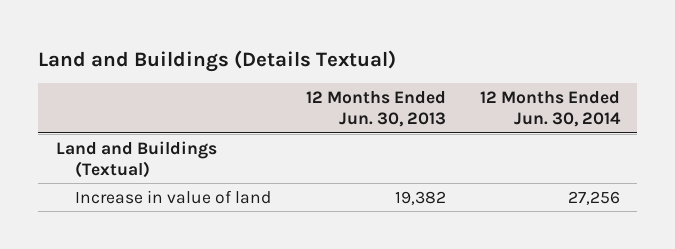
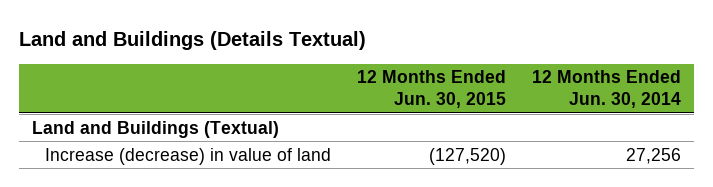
[305,91,446,128] 12 Months Ended Jun. 30, 2013 -> none
none -> [357,70,507,109] 12 Months Ended Jun. 30, 2015
[75,189,272,204] Increase in value of land -> [44,147,331,165] Increase (decrease) in value of land

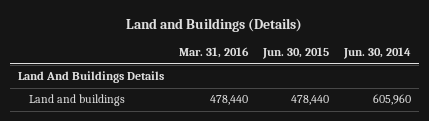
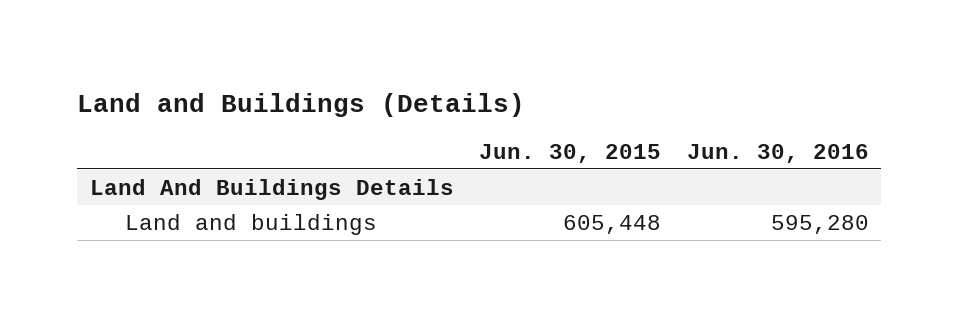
[178,47,249,59] Mar. 31, 2016 -> none
[343,47,412,60] Jun. 30, 2014 -> none
none -> [686,144,869,164] Jun. 30, 2016
[291,95,330,106] 478,440 -> [563,214,662,234] 605,448

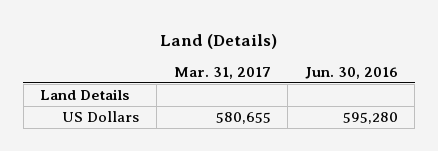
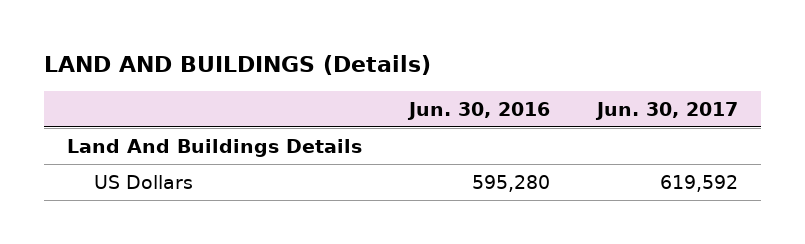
[160,34,278,50] Land (Details) -> [43,55,431,76] LAND AND BUILDINGS (Details)
[173,67,271,80] Mar. 31, 2017 -> none
none -> [594,101,738,120] Jun. 30, 2017
[40,89,130,101] Land Details -> [67,138,363,157] Land And Buildings Details

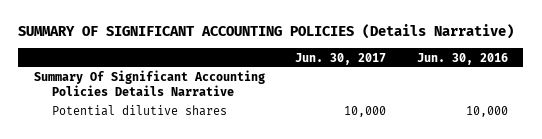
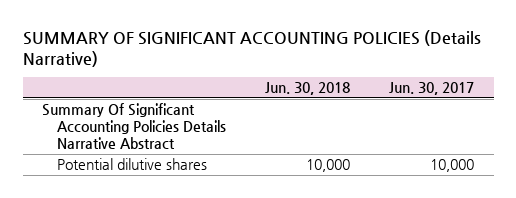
[417,52,509,65] Jun. 30, 2016 -> none
none -> [265,82,351,96] Jun. 30, 2018
[33,70,265,97] Summary Of Significant Accounting Policies Details Narrative -> [42,103,227,150] Summary Of Significant Accounting Policies Details Narrative Abstract

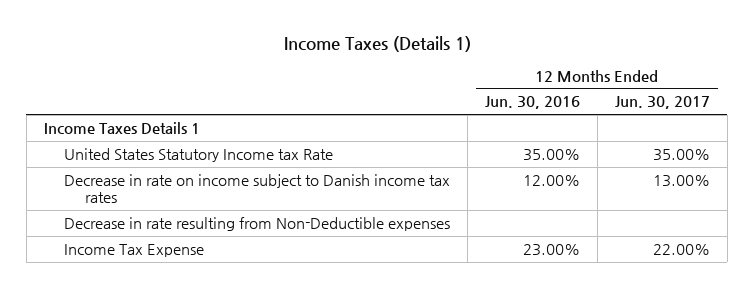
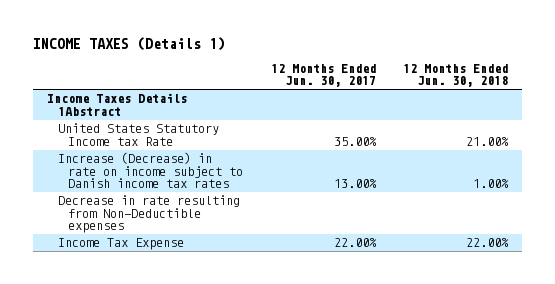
[283,35,471,52] Income Taxes (Details 1) -> [33,37,226,52] INCOME TAXES (Details 1)
[485,96,581,110] Jun. 30, 2016 -> none
none -> [403,63,509,88] 12 Months Ended Jun. 30, 2018
[43,121,200,134] Income Taxes Details 1 -> [46,93,187,116] Income Taxes Details 1Abstract
[64,173,451,203] Decrease in rate on income subject to Danish income tax rates -> [57,152,244,189] Increase (Decrease) in rate on income subject to Danish income tax rates

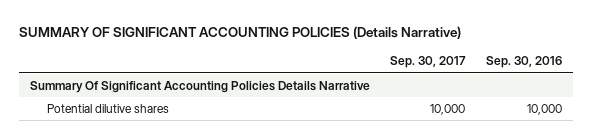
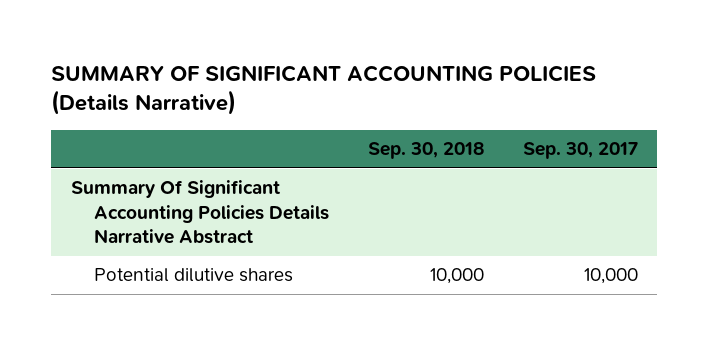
[486,56,563,69] Sep. 30, 2016 -> none
none -> [368,142,485,160] Sep. 30, 2018
[29,80,370,93] Summary Of Significant Accounting Policies Details Narrative -> [70,180,330,245] Summary Of Significant Accounting Policies Details Narrative Abstract

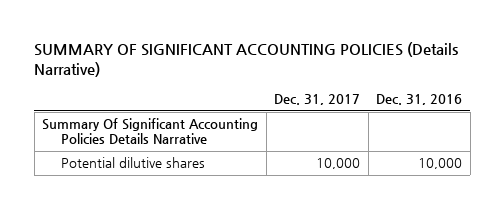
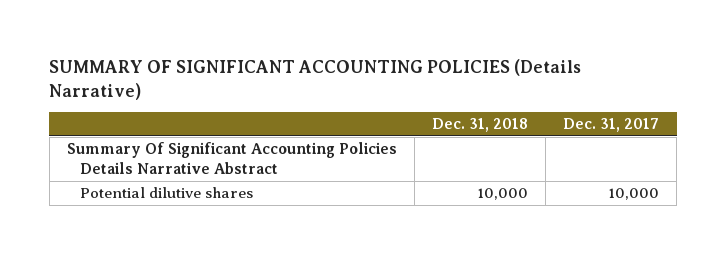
[376,94,463,106] Dec. 31, 2016 -> none
none -> [432,117,529,132] Dec. 31, 2018
[42,118,259,145] Summary Of Significant Accounting Policies Details Narrative -> [66,142,397,174] Summary Of Significant Accounting Policies Details Narrative Abstract

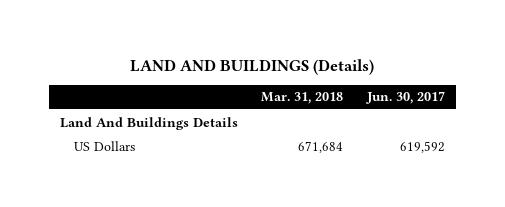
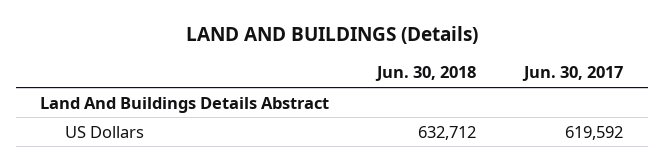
[261,92,344,105] Mar. 31, 2018 -> none
none -> [375,66,477,82] Jun. 30, 2018
[60,116,239,130] Land And Buildings Details -> [39,96,329,113] Land And Buildings Details Abstract

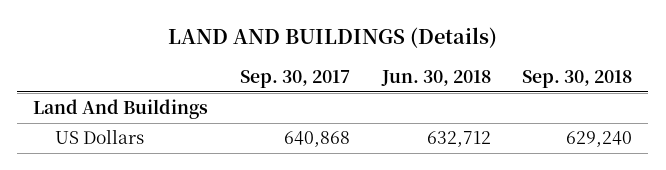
[522,66,624,82] Jun. 30, 2017 -> none
none -> [239,70,350,89] Sep. 30, 2017
none -> [522,70,633,89] Sep. 30, 2018
[39,96,329,113] Land And Buildings Details Abstract -> [33,99,209,120] Land And Buildings

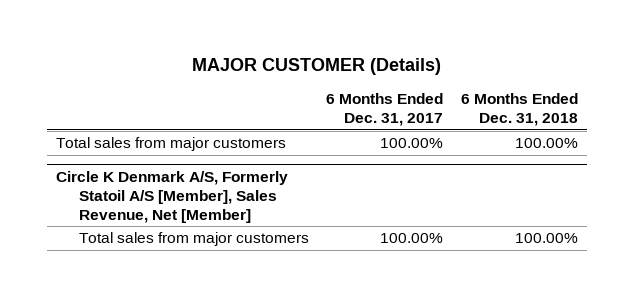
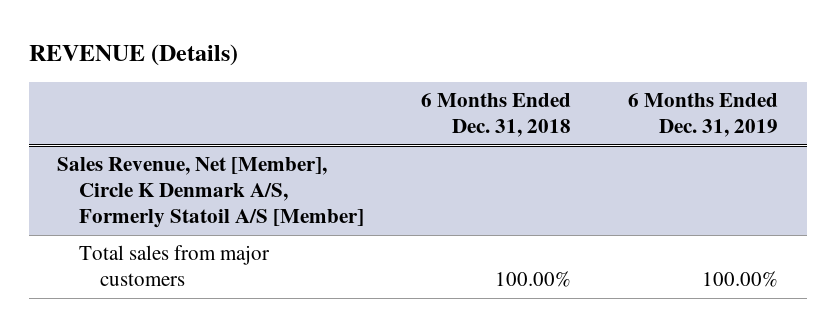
[191,58,441,76] MAJOR CUSTOMER (Details) -> [28,43,238,66] REVENUE (Details)
[326,93,444,127] 6 Months Ended Dec. 31, 2017 -> none
none -> [628,93,779,138] 6 Months Ended Dec. 31, 2019
[55,137,286,152] Total sales from major customers -> none
[55,170,288,223] Circle K Denmark A/S, Formerly Statoil A/S [Member], Sales Revenue, Net [Member] -> [57,157,364,229] Sales Revenue, Net [Member], Circle K Denmark A/S, Formerly Statoil A/S [Member]

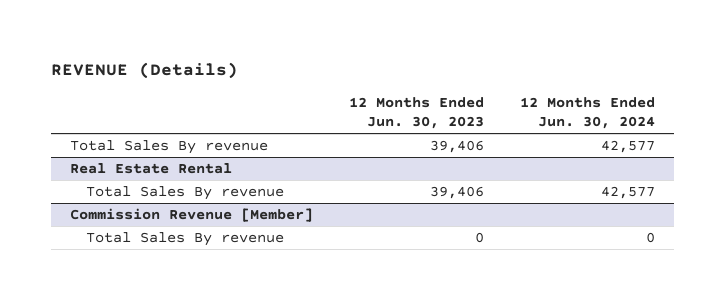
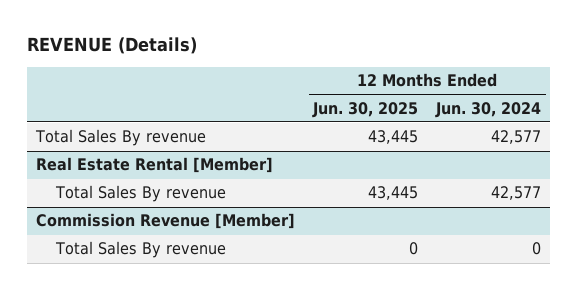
[348,96,484,130] 12 Months Ended Jun. 30, 2023 -> none
none -> [312,101,419,118] Jun. 30, 2025
[69,163,232,175] Real Estate Rental -> [36,157,274,174] Real Estate Rental [Member]

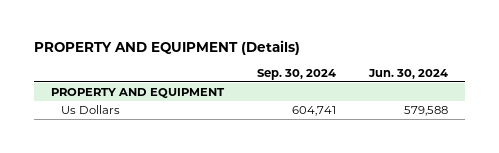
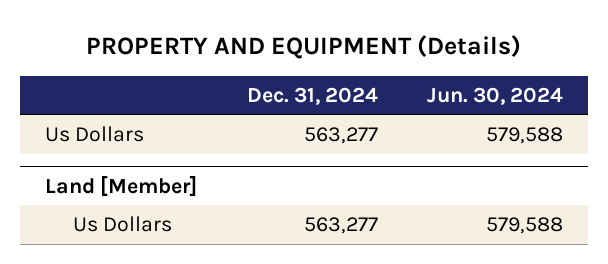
[257,69,337,81] Sep. 30, 2024 -> none
none -> [246,86,378,105] Dec. 31, 2024
[50,88,225,99] PROPERTY AND EQUIPMENT -> none
none -> [45,175,198,197] Land [Member]
none -> [72,216,172,233] Us Dollars

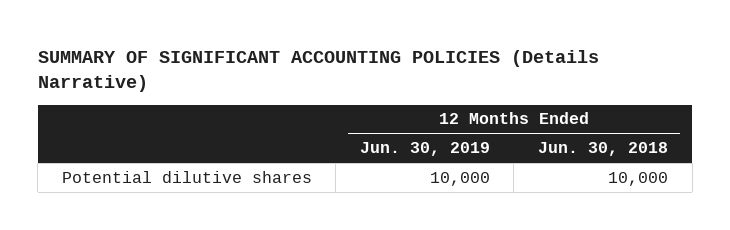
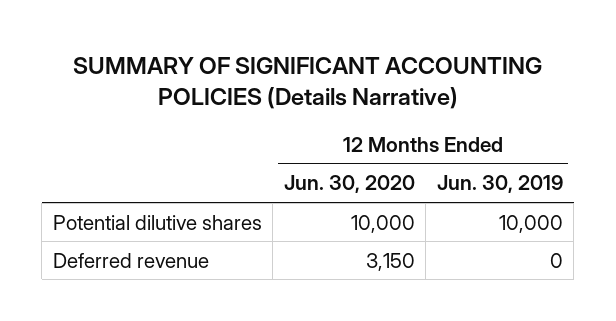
[537,142,668,157] Jun. 30, 2018 -> none
none -> [283,175,415,194] Jun. 30, 2020
none -> [52,252,209,268] Deferred revenue

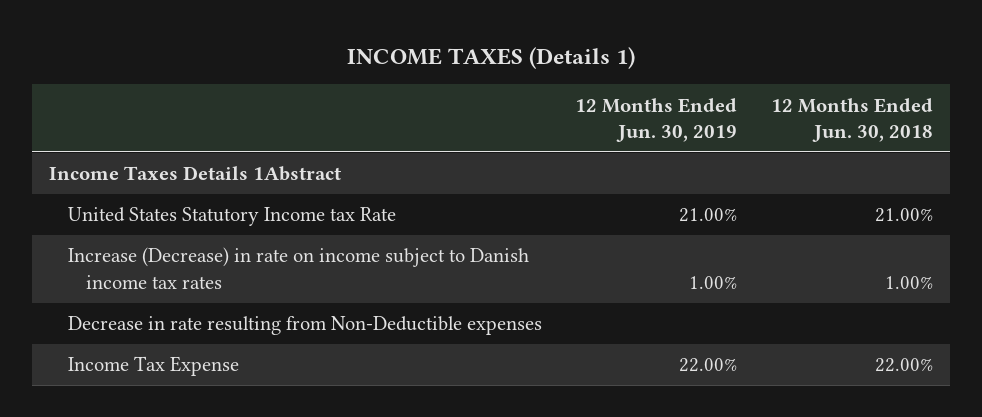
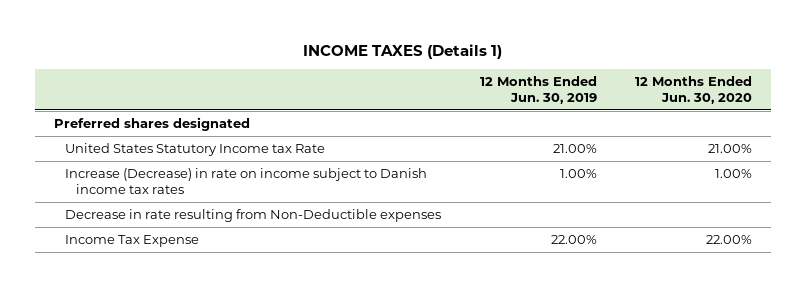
[770,97,933,142] 12 Months Ended Jun. 30, 2018 -> none
none -> [635,75,753,104] 12 Months Ended Jun. 30, 2020
[49,166,342,182] Income Taxes Details 1Abstract -> [54,117,251,132] Preferred shares designated

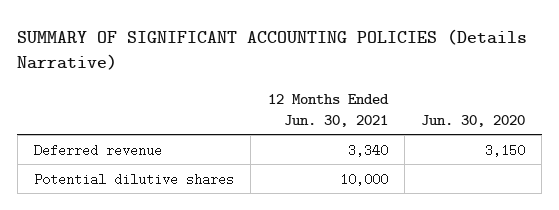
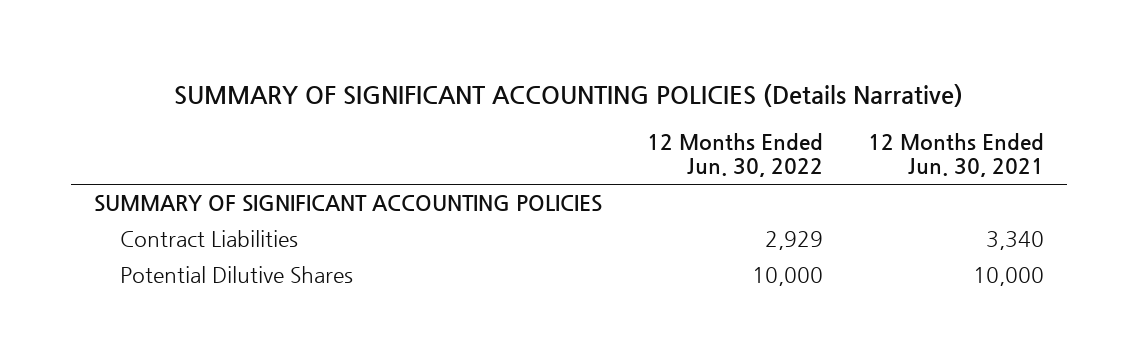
[420,114,525,127] Jun. 30, 2020 -> none
none -> [646,133,823,178] 12 Months Ended Jun. 30, 2022
none -> [93,195,602,213] SUMMARY OF SIGNIFICANT ACCOUNTING POLICIES
[34,143,163,157] Deferred revenue -> [120,230,299,248] Contract Liabilities
[34,172,235,186] Potential dilutive shares -> [120,266,354,284] Potential Dilutive Shares

